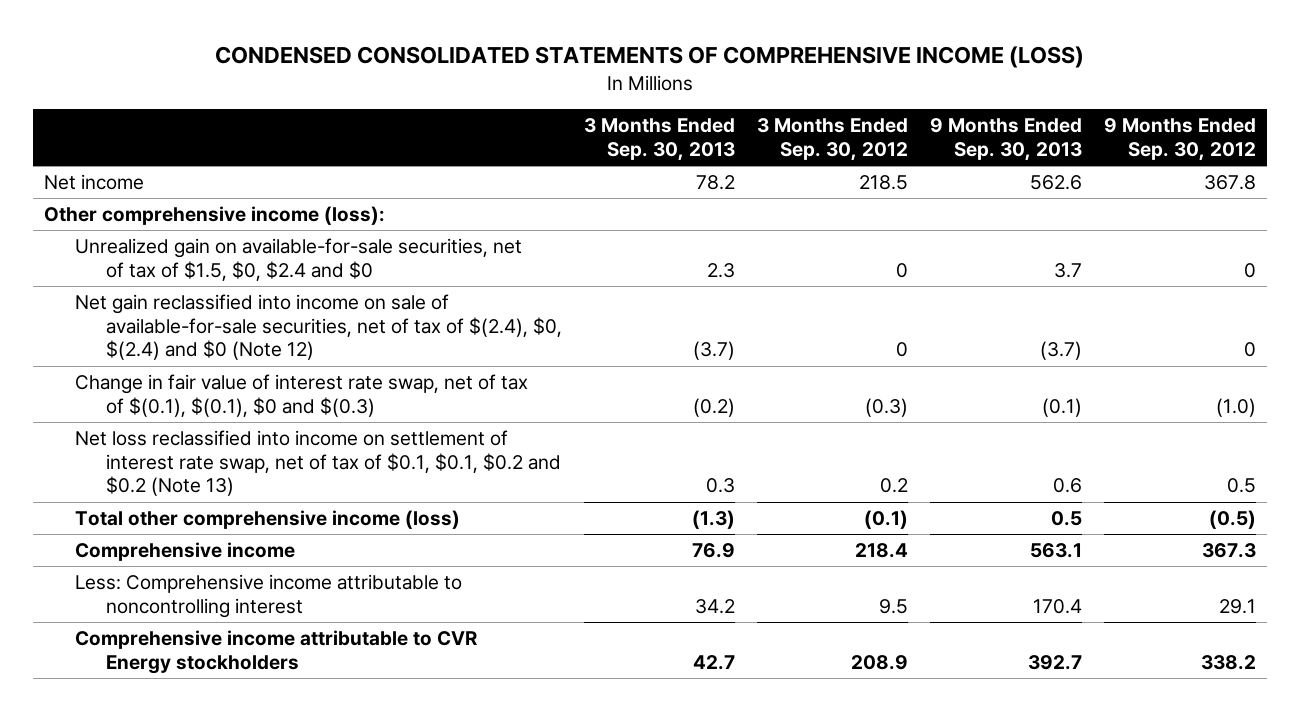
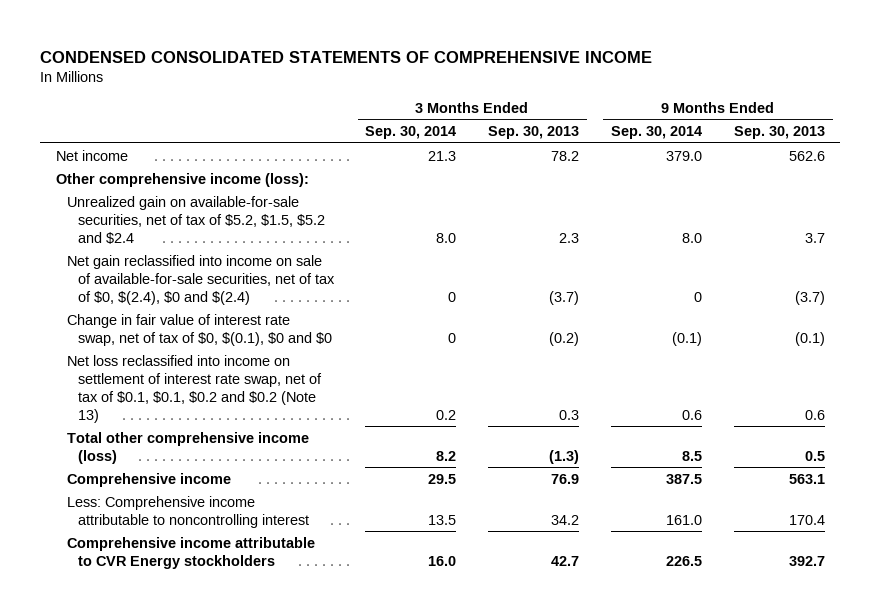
[214,46,1084,69] CONDENSED CONSOLIDATED STATEMENTS OF COMPREHENSIVE INCOME (LOSS) -> [40,50,653,63] CONDENSED CONSOLIDATED STATEMENTS OF COMPREHENSIVE INCOME
[757,118,909,161] 3 Months Ended Sep. 30, 2012 -> none
[1103,118,1256,161] 9 Months Ended Sep. 30, 2012 -> none
none -> [365,126,457,140] Sep. 30, 2014
none -> [610,126,702,140] Sep. 30, 2014
[75,238,523,281] Unrealized gain on available-for-sale securities, net of tax of $1.5, $0, $2.4 and $0 -> [66,195,325,244] Unrealized gain on available-for-sale securities, net of tax of $5.2, $1.5, $5.2 and $2.4
[75,294,563,361] Net gain reclassified into income on sale of available-for-sale securities, net of tax of $(2.4), $0, $(2.4) and $0 (Note 12) -> [66,254,335,305] Net gain reclassified into income on sale of available-for-sale securities, net of tax of $0, $(2.4), $0 and $(2.4)
[75,374,529,417] Change in fair value of interest rate swap, net of tax of $(0.1), $(0.1), $0 and $(0.3) -> [66,313,332,346] Change in fair value of interest rate swap, net of tax of $0, $(0.1), $0 and $0

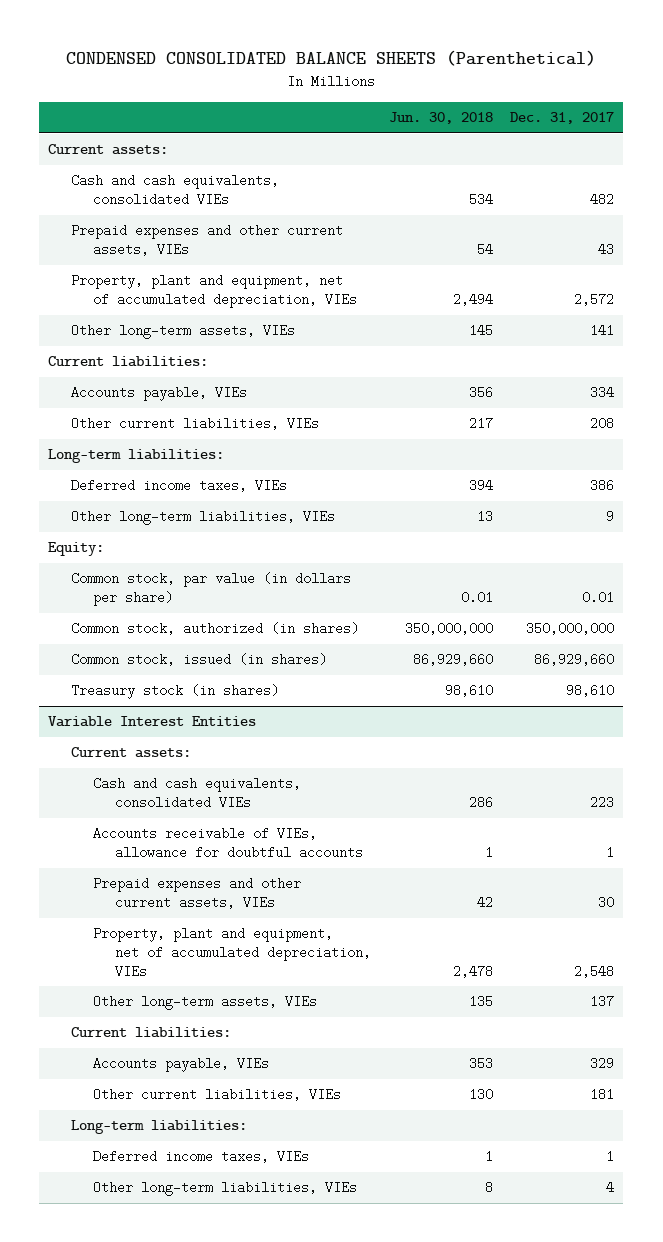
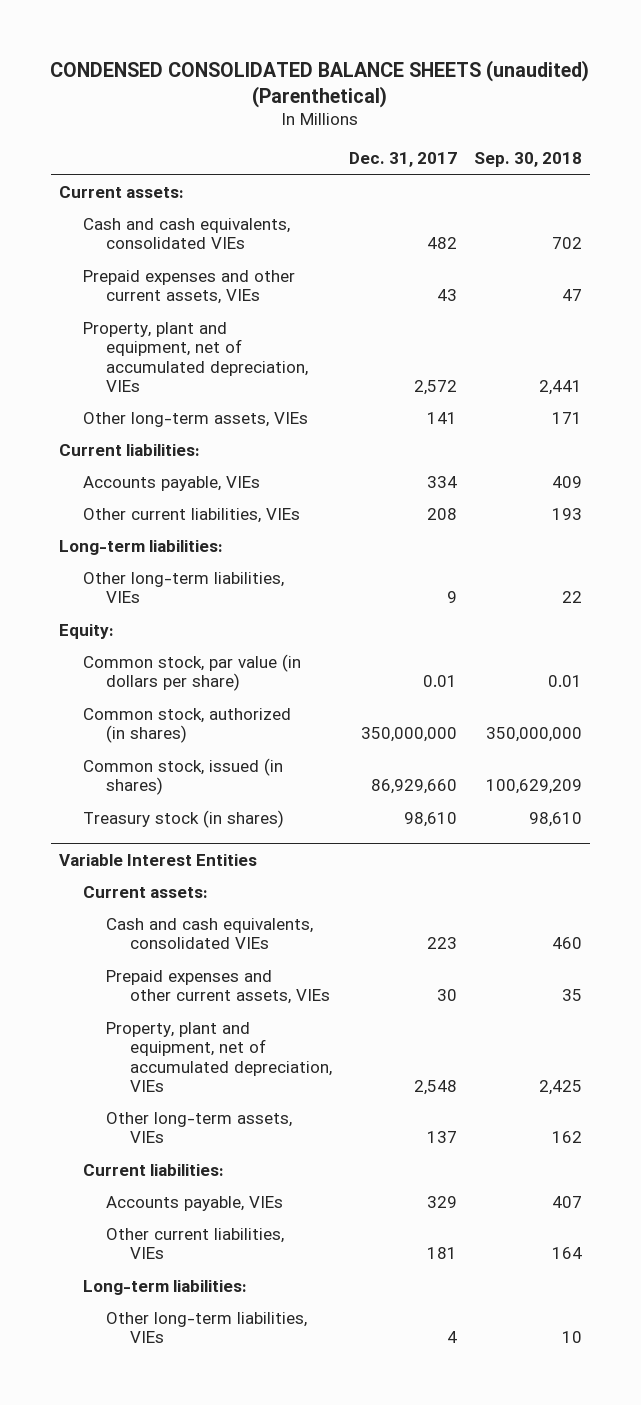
[66,50,597,67] CONDENSED CONSOLIDATED BALANCE SHEETS (Parenthetical) -> [50,59,590,108] CONDENSED CONSOLIDATED BALANCE SHEETS (unaudited) (Parenthetical)
[388,112,493,125] Jun. 30, 2018 -> none
none -> [473,152,582,168] Sep. 30, 2018
[70,479,287,493] Deferred income taxes, VIEs -> none
[92,827,363,860] Accounts receivable of VIEs, allowance for doubtful accounts -> none
[92,1150,309,1164] Deferred income taxes, VIEs -> none

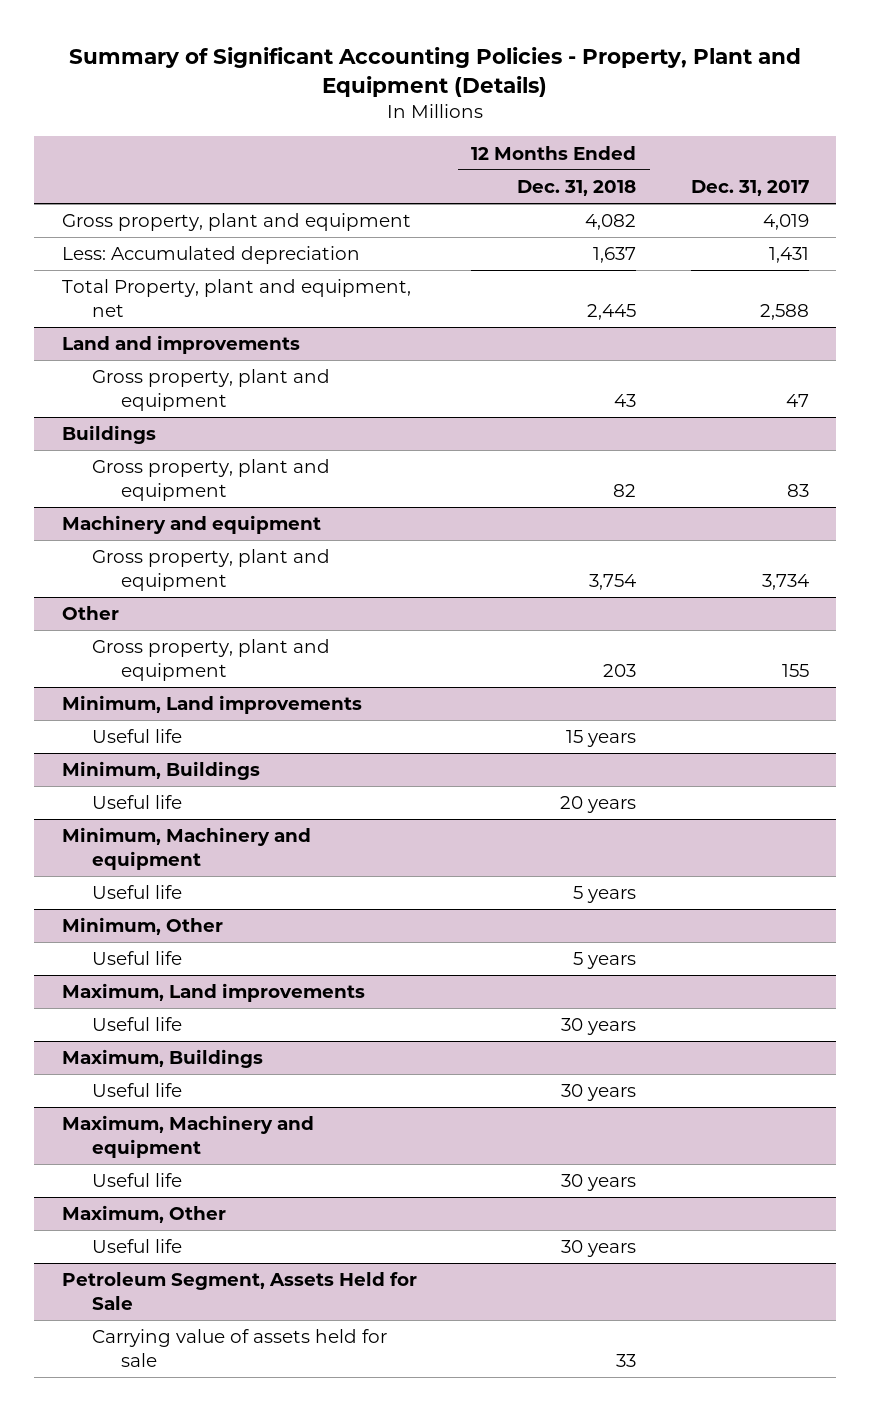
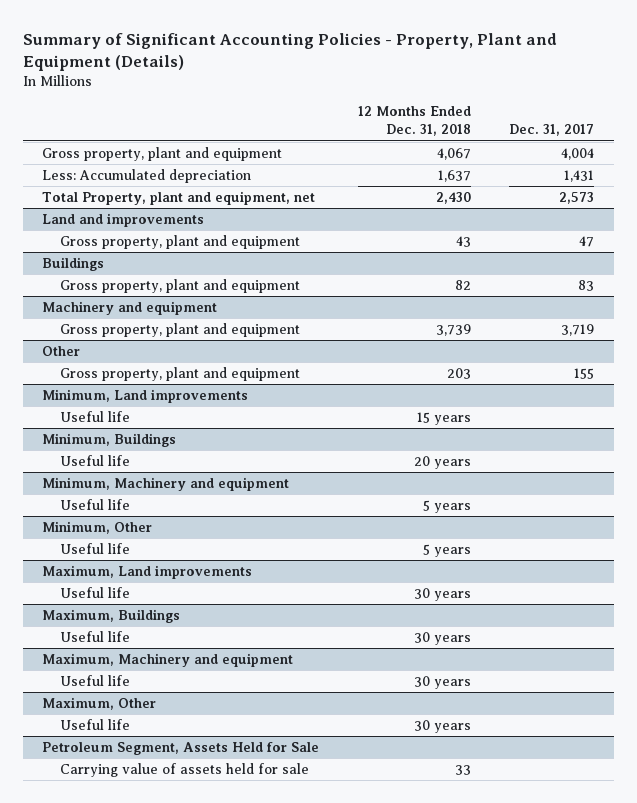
[585,214,637,231] 4,082 -> [436,147,471,160] 4,067
[762,214,809,231] 4,019 -> [561,147,595,160] 4,004
[587,304,637,321] 2,445 -> [435,191,471,204] 2,430
[759,304,809,321] 2,588 -> [559,191,595,204] 2,573
[589,574,637,591] 3,754 -> [435,323,471,336] 3,739
[761,574,809,591] 3,734 -> [561,323,595,336] 3,719

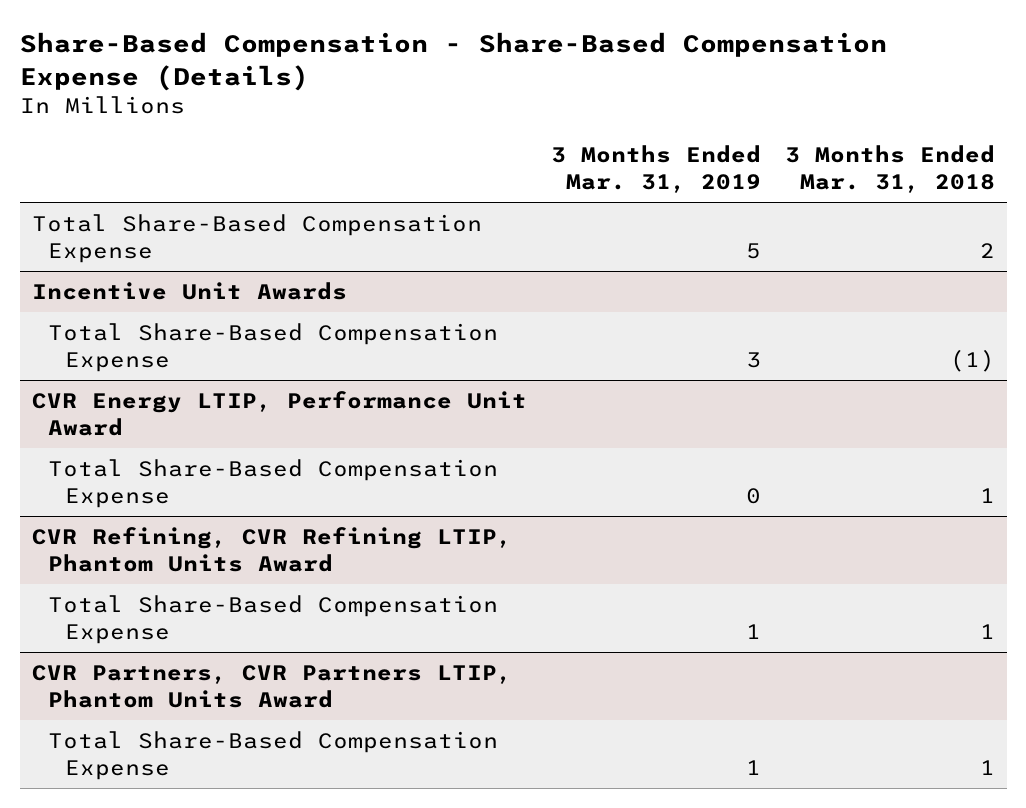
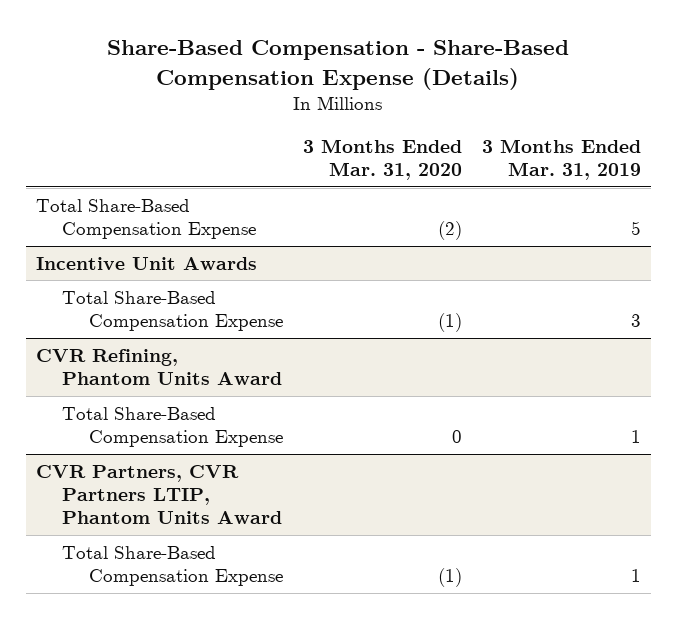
[784,145,995,194] 3 Months Ended Mar. 31, 2018 -> none
none -> [302,138,462,181] 3 Months Ended Mar. 31, 2020
[31,391,527,436] CVR Energy LTIP, Performance Unit Award -> none
[48,459,499,508] Total Share-Based Compensation Expense -> none
[31,527,512,572] CVR Refining, CVR Refining LTIP, Phantom Units Award -> [35,348,283,385] CVR Refining, Phantom Units Award

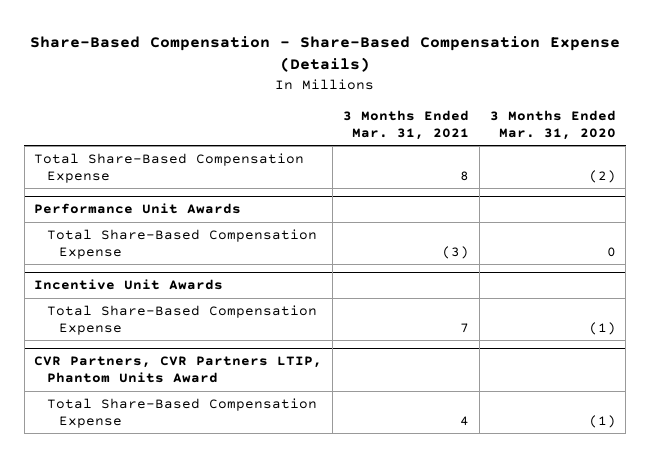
[482,138,642,181] 3 Months Ended Mar. 31, 2019 -> none
none -> [343,109,470,140] 3 Months Ended Mar. 31, 2021
none -> [34,203,242,215] Performance Unit Awards
none -> [46,228,317,259] Total Share-Based Compensation Expense
[35,348,283,385] CVR Refining, Phantom Units Award -> none
[62,406,283,447] Total Share-Based Compensation Expense -> none

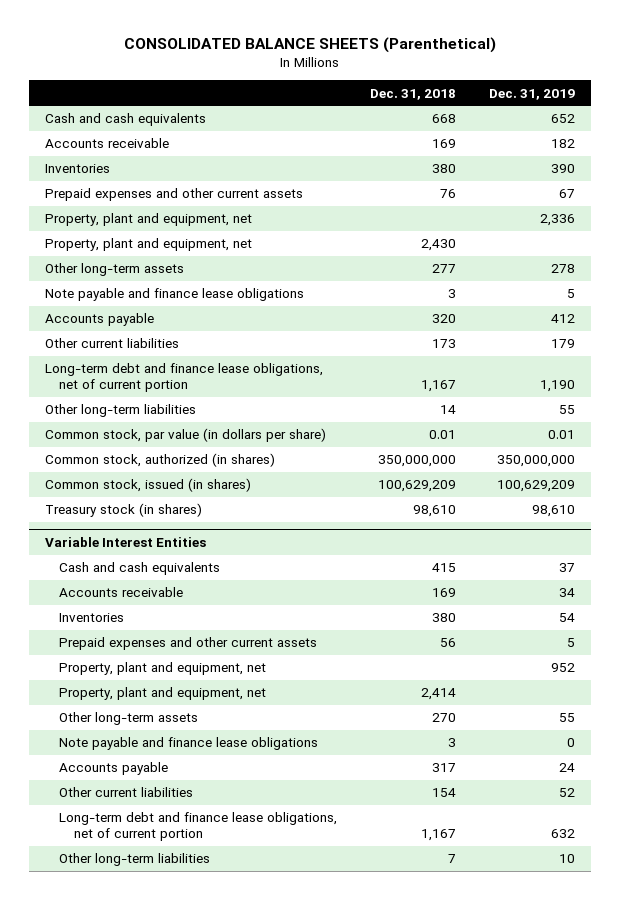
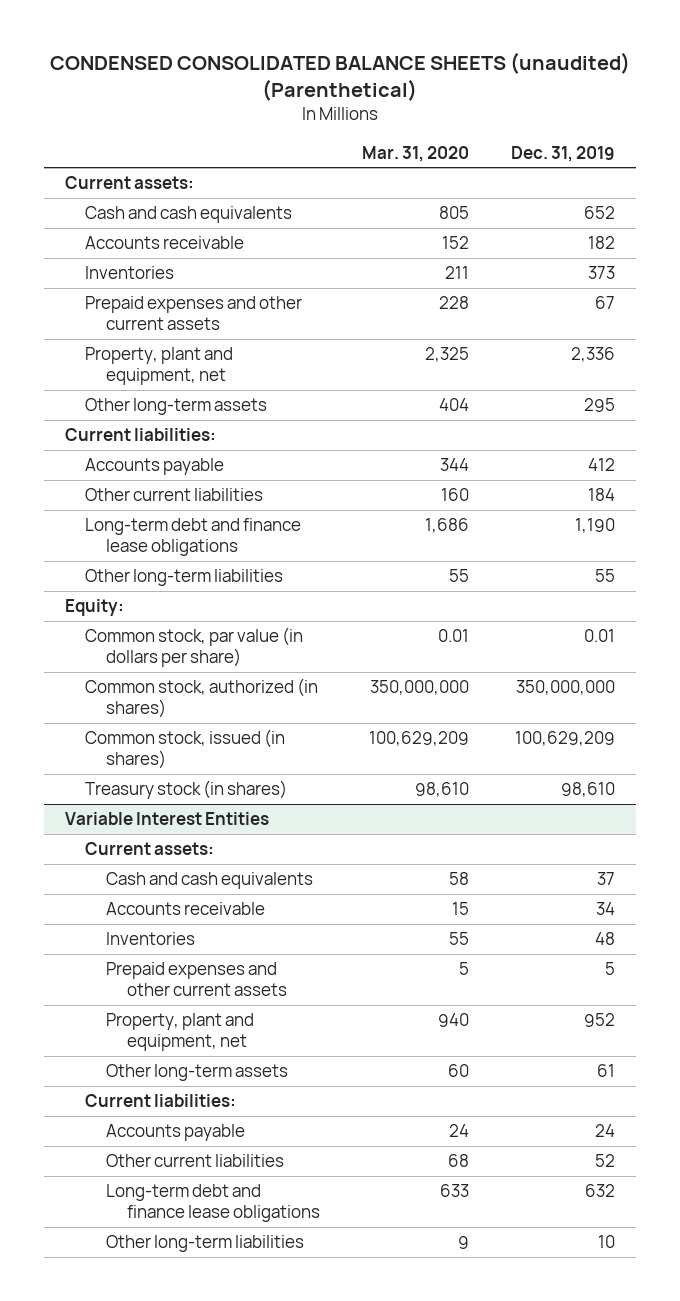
[123,37,496,54] CONSOLIDATED BALANCE SHEETS (Parenthetical) -> [49,52,630,102] CONDENSED CONSOLIDATED BALANCE SHEETS (unaudited) (Parenthetical)
[370,88,457,100] Dec. 31, 2018 -> none
none -> [361,145,469,162] Mar. 31, 2020
none -> [64,176,194,190] Current assets:
[550,164,575,174] 390 -> [588,266,616,280] 373
[44,238,252,252] Property, plant and equipment, net -> none
[44,288,304,302] Note payable and finance lease obligations -> none
[550,264,575,274] 278 -> [584,398,616,413] 295
none -> [64,428,216,442] Current liabilities:
[550,339,575,349] 179 -> [588,488,616,502] 184
[44,363,323,392] Long-term debt and finance lease obligations, net of current portion -> [85,518,302,557] Long-term debt and finance lease obligations
none -> [64,599,124,617] Equity:
none -> [85,842,215,856] Current assets:
[558,613,575,623] 54 -> [595,932,616,946] 48
[59,687,267,701] Property, plant and equipment, net -> none
[59,737,319,751] Note payable and finance lease obligations -> none
[558,713,575,723] 55 -> [597,1064,616,1078] 61
none -> [85,1094,237,1108] Current liabilities:
[59,812,338,841] Long-term debt and finance lease obligations, net of current portion -> [106,1184,320,1223] Long-term debt and finance lease obligations

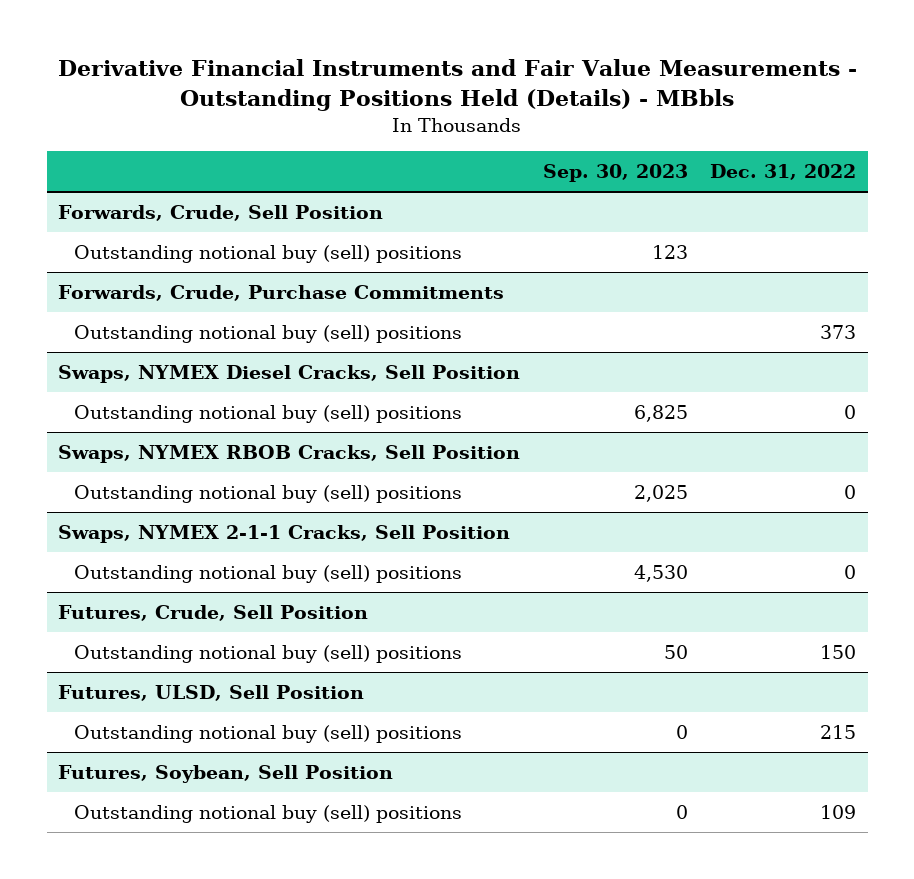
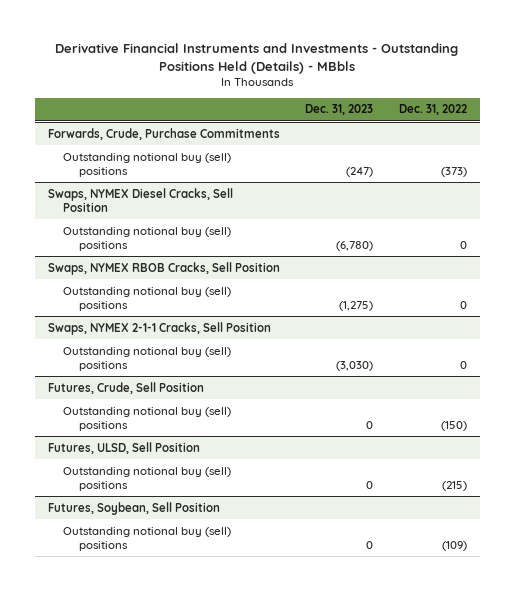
[58,59,858,112] Derivative Financial Instruments and Fair Value Measurements - Outstanding Positions Held (Details) - MBbls -> [55,42,459,74] Derivative Financial Instruments and Investments - Outstanding Positions Held (Details) - MBbls
[542,164,688,183] Sep. 30, 2023 -> none
none -> [305,104,374,116] Dec. 31, 2023
[57,205,383,222] Forwards, Crude, Sell Position -> none
[73,245,462,264] Outstanding notional buy (sell) positions -> none
[820,325,857,340] 373 -> [441,166,468,177] (373)
[820,645,857,660] 150 -> [441,420,468,431] (150)
[820,725,857,740] 215 -> [442,480,468,491] (215)
[820,805,857,820] 109 -> [442,540,468,551] (109)

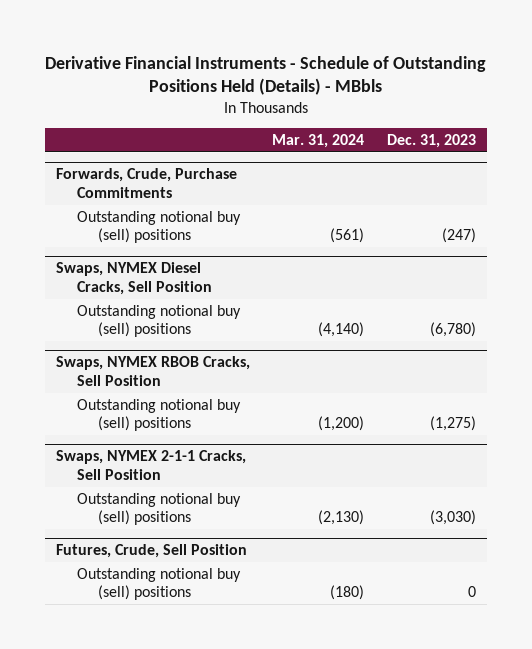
[55,42,459,74] Derivative Financial Instruments and Investments - Outstanding Positions Held (Details) - MBbls -> [44,55,486,96] Derivative Financial Instruments - Schedule of Outstanding Positions Held (Details) - MBbls
[399,104,468,116] Dec. 31, 2022 -> none
none -> [272,134,365,149] Mar. 31, 2024
[47,441,200,454] Futures, ULSD, Sell Position -> none
[63,466,232,491] Outstanding notional buy (sell) positions -> none
[47,501,220,515] Futures, Soybean, Sell Position -> none
[63,526,232,551] Outstanding notional buy (sell) positions -> none

